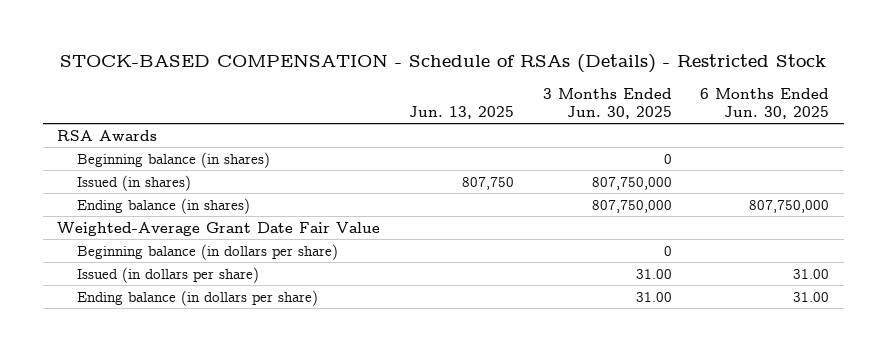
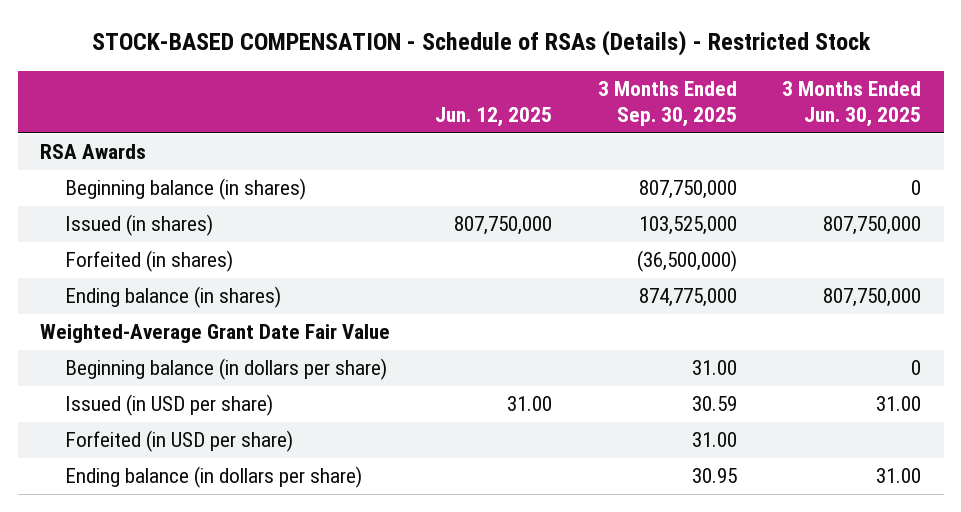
[408,105,514,119] Jun. 13, 2025 -> none
[700,87,830,119] 6 Months Ended Jun. 30, 2025 -> none
none -> [435,107,553,128] Jun. 12, 2025
none -> [597,81,737,128] 3 Months Ended Sep. 30, 2025
none -> [65,250,234,273] Forfeited (in shares)
[77,266,260,283] Issued (in dollars per share) -> [65,394,274,417] Issued (in USD per share)
none -> [65,430,294,453] Forfeited (in USD per share)

